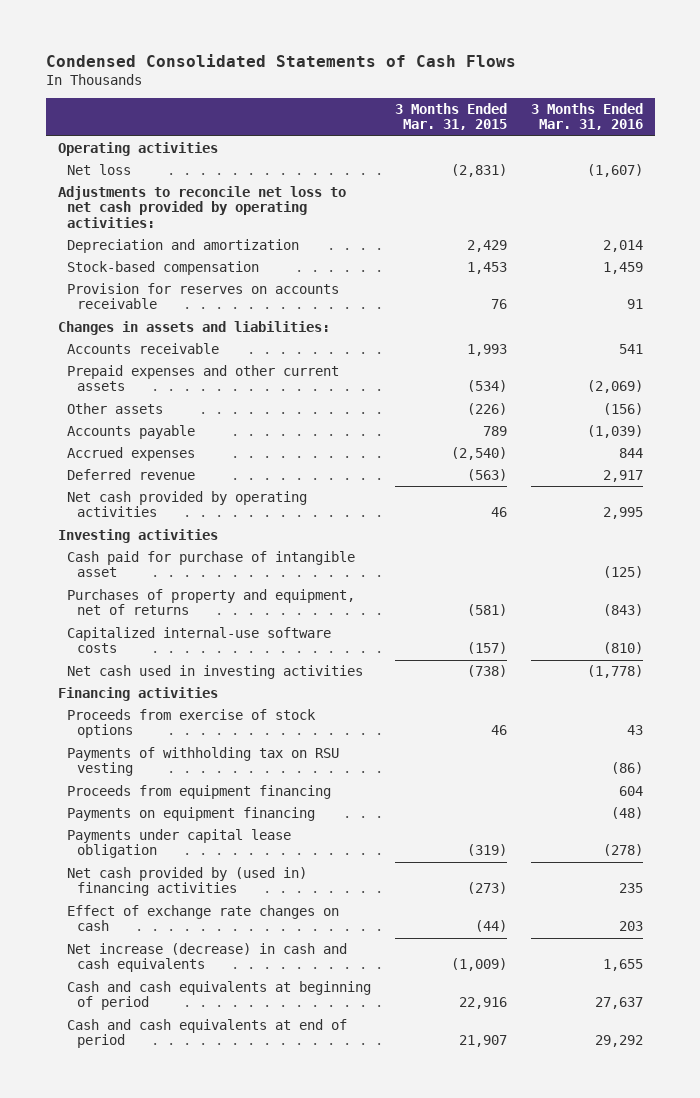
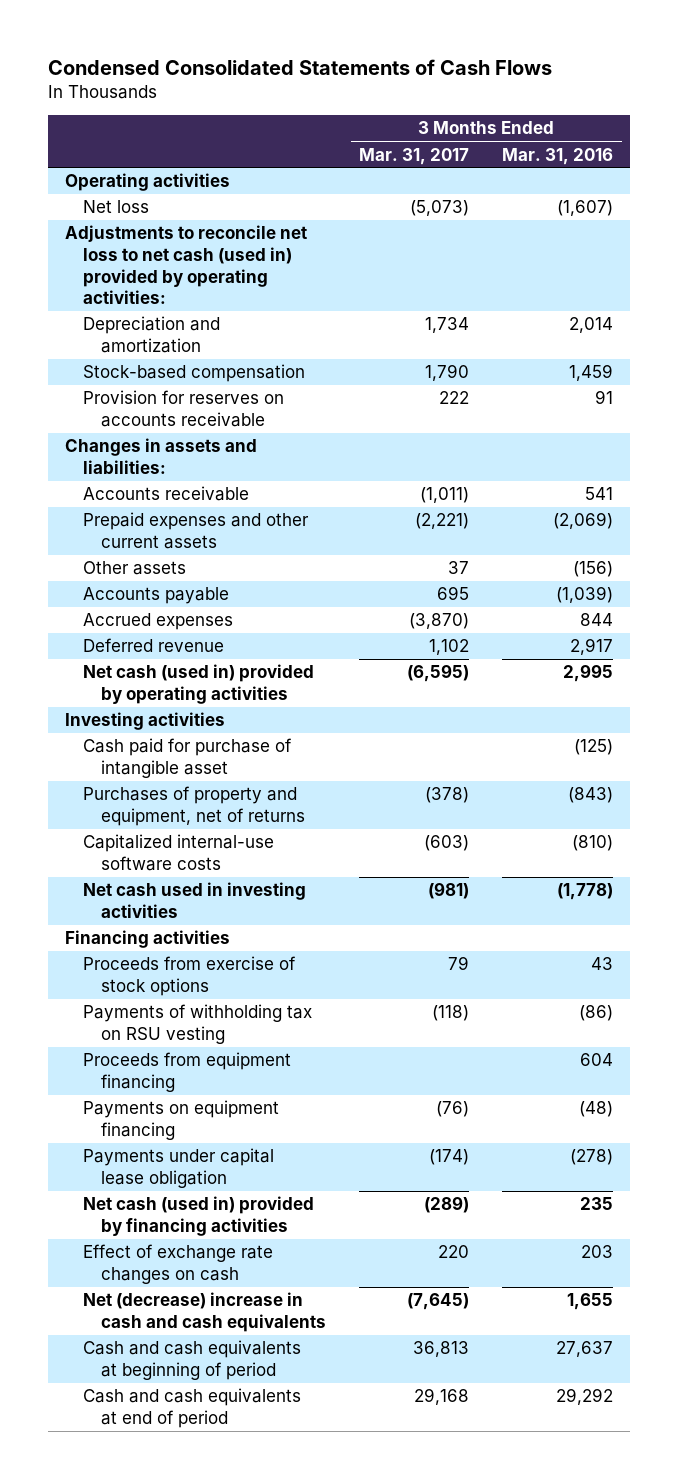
[395,102,508,131] 3 Months Ended Mar. 31, 2015 -> none
none -> [358,147,469,165] Mar. 31, 2017
[57,185,346,229] Adjustments to reconcile net loss to net cash provided by operating activities: -> [64,225,307,305] Adjustments to reconcile net loss to net cash (used in) provided by operating activities:
[67,490,308,518] Net cash provided by operating activities -> [82,664,314,705] Net cash (used in) provided by operating activities
[67,866,308,897] Net cash provided by (used in) financing activities -> [82,1196,314,1237] Net cash (used in) provided by financing activities
[67,942,348,973] Net increase (decrease) in cash and cash equivalents -> [82,1292,326,1333] Net (decrease) increase in cash and cash equivalents

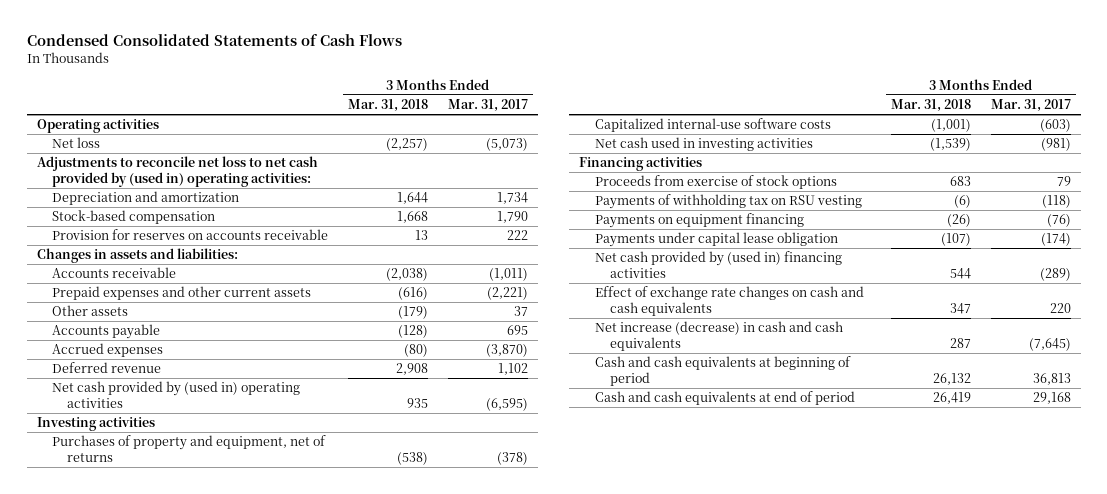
[502,147,614,165] Mar. 31, 2016 -> none
none -> [348,99,429,113] Mar. 31, 2018
[64,225,307,305] Adjustments to reconcile net loss to net cash (used in) provided by operating activities: -> [36,156,318,188] Adjustments to reconcile net loss to net cash provided by (used in) operating activities:
[82,664,314,705] Net cash (used in) provided by operating activities -> [52,381,301,409] Net cash provided by (used in) operating activities
[82,738,292,779] Cash paid for purchase of intangible asset -> none
[82,1052,291,1093] Proceeds from equipment financing -> none
[82,1196,314,1237] Net cash (used in) provided by financing activities -> [594,251,842,279] Net cash provided by (used in) financing activities
[82,1244,273,1285] Effect of exchange rate changes on cash -> [594,286,864,317] Effect of exchange rate changes on cash and cash equivalents
[82,1292,326,1333] Net (decrease) increase in cash and cash equivalents -> [594,321,843,352] Net increase (decrease) in cash and cash equivalents

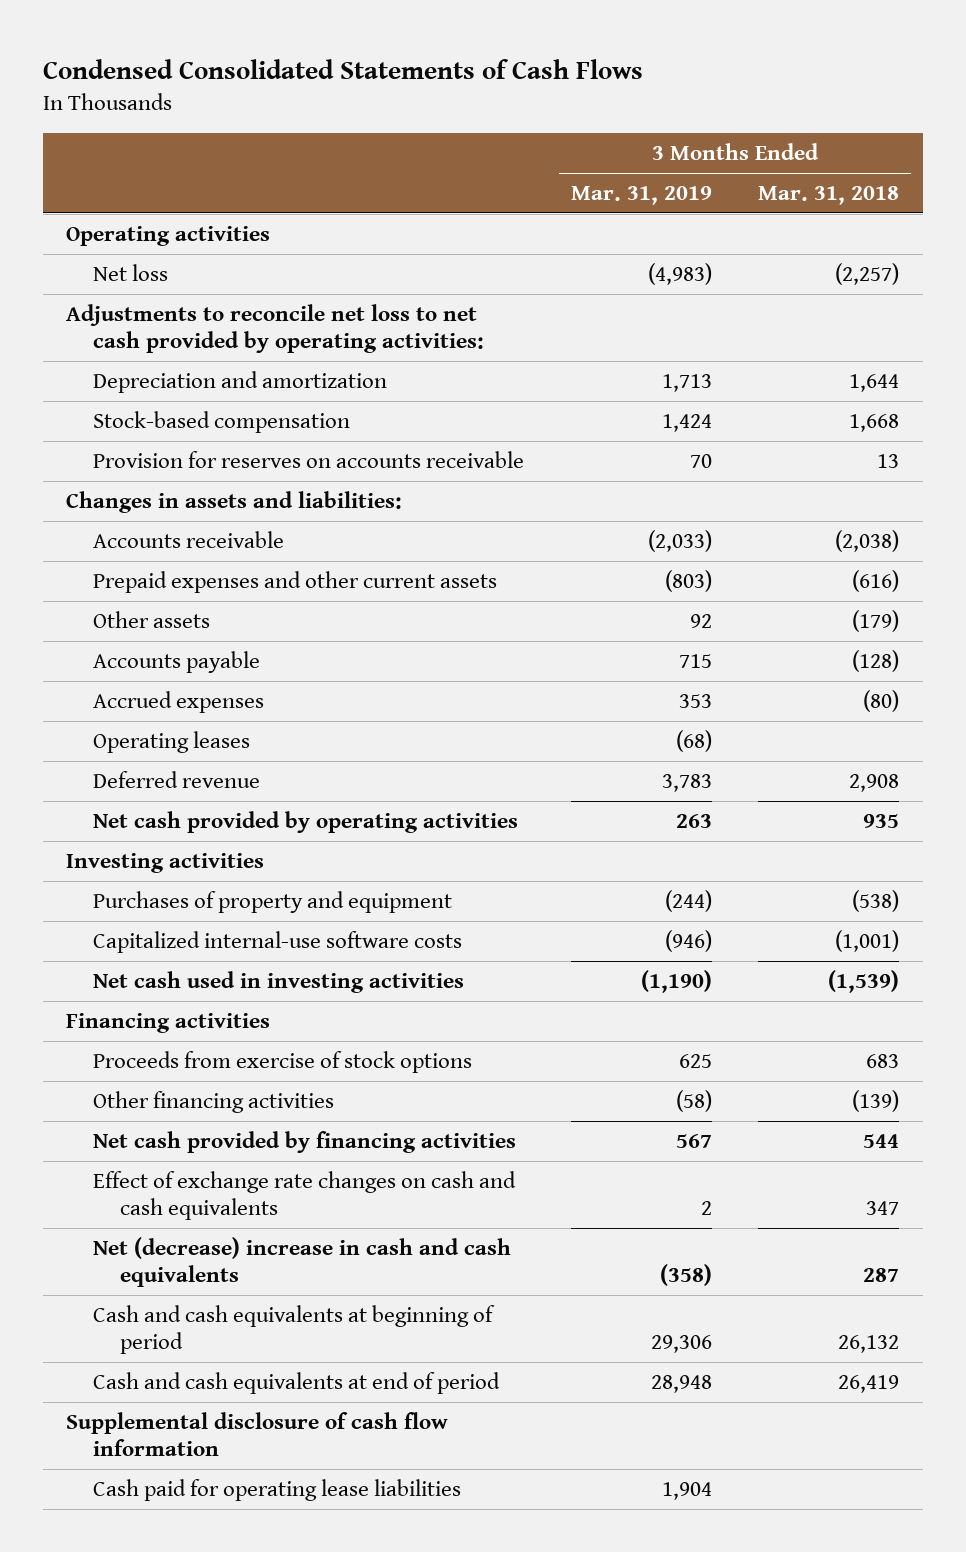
[448,99,529,113] Mar. 31, 2017 -> none
none -> [570,186,712,206] Mar. 31, 2019
[36,156,318,188] Adjustments to reconcile net loss to net cash provided by (used in) operating activities: -> [66,304,485,354] Adjustments to reconcile net loss to net cash provided by operating activities:
none -> [93,731,251,754] Operating leases
[52,381,301,409] Net cash provided by (used in) operating activities -> [93,811,519,834] Net cash provided by operating activities
[52,435,327,463] Purchases of property and equipment, net of returns -> [93,891,453,914] Purchases of property and equipment
[594,194,862,210] Payments of withholding tax on RSU vesting -> none
[594,213,804,229] Payments on equipment financing -> none
[594,232,838,248] Payments under capital lease obligation -> none
none -> [93,1091,335,1114] Other financing activities
[594,251,842,279] Net cash provided by (used in) financing activities -> [93,1131,517,1154] Net cash provided by financing activities
[594,321,843,352] Net increase (decrease) in cash and cash equivalents -> [93,1237,512,1288] Net (decrease) increase in cash and cash equivalents
none -> [66,1412,449,1457] Supplemental disclosure of cash flow information
none -> [93,1479,462,1502] Cash paid for operating lease liabilities

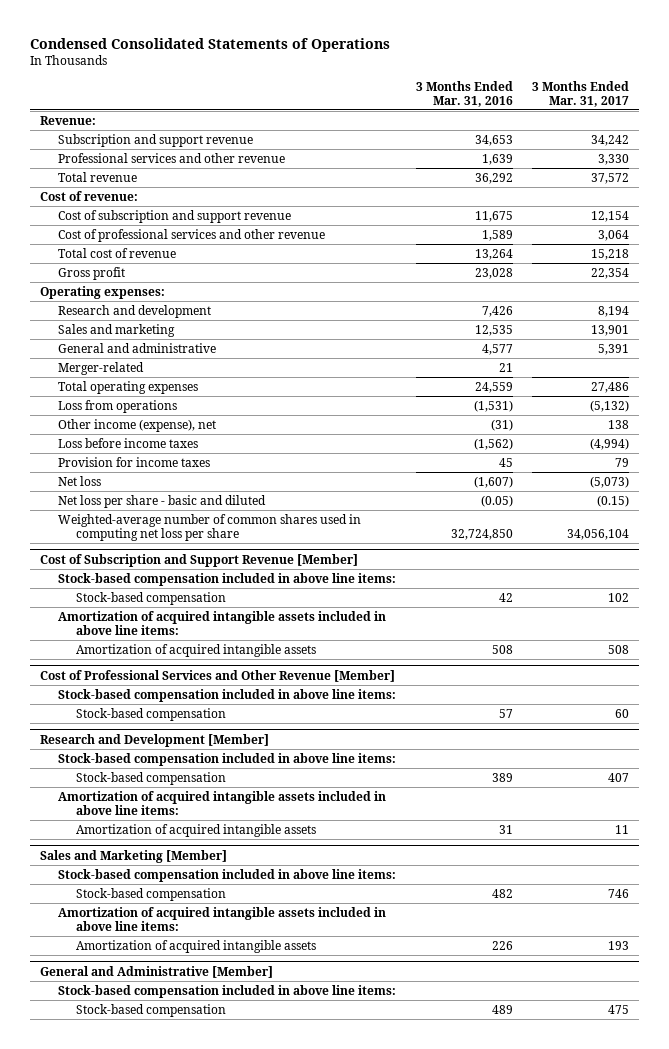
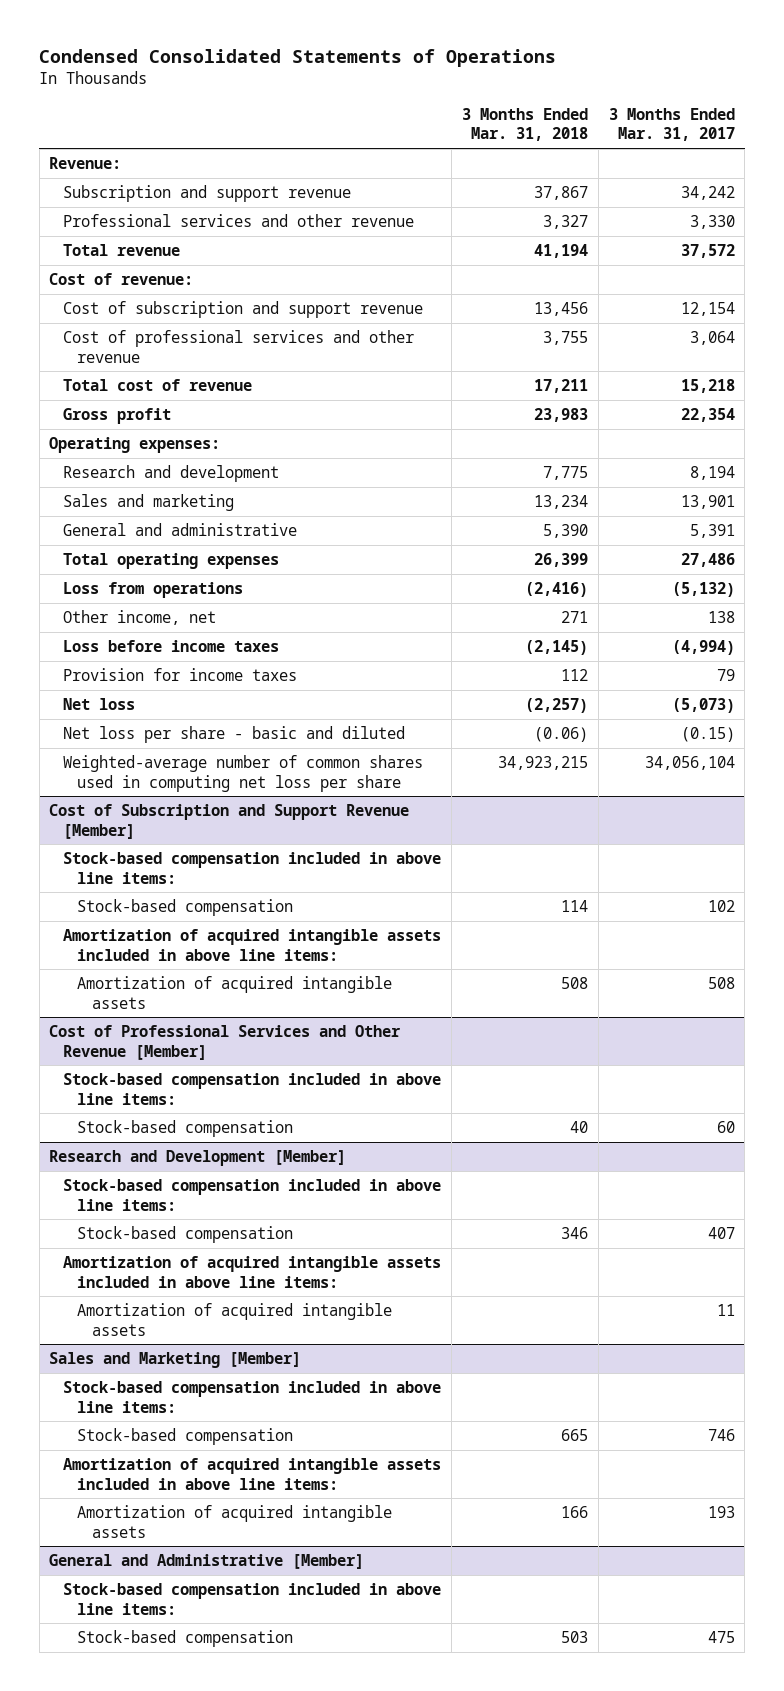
[415,80,513,107] 3 Months Ended Mar. 31, 2016 -> none
none -> [462,107,589,142] 3 Months Ended Mar. 31, 2018
[57,361,144,375] Merger-related -> none
[57,418,216,432] Other income (expense), net -> [63,609,217,625] Other income, net

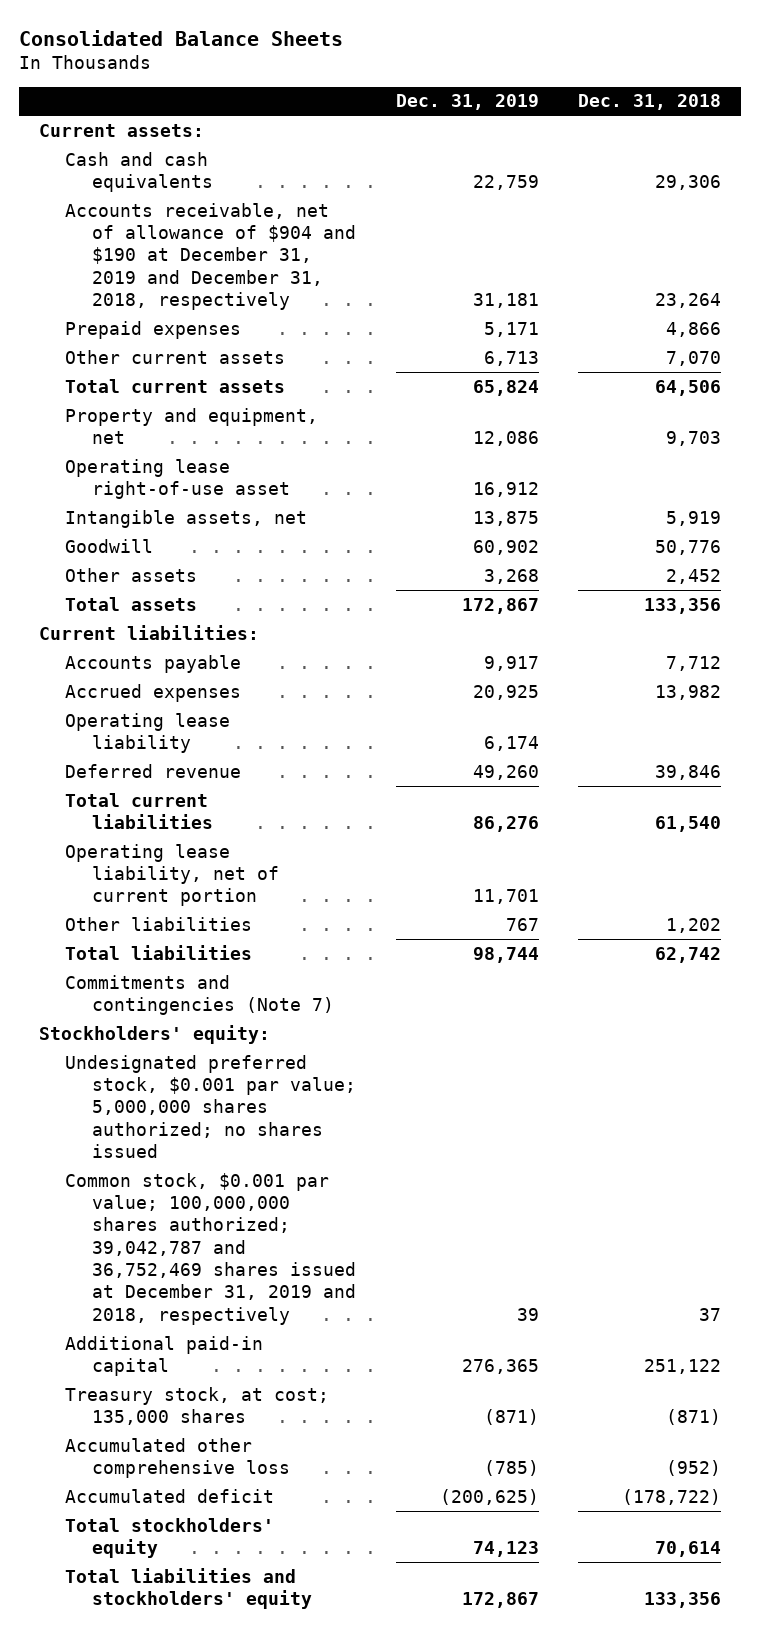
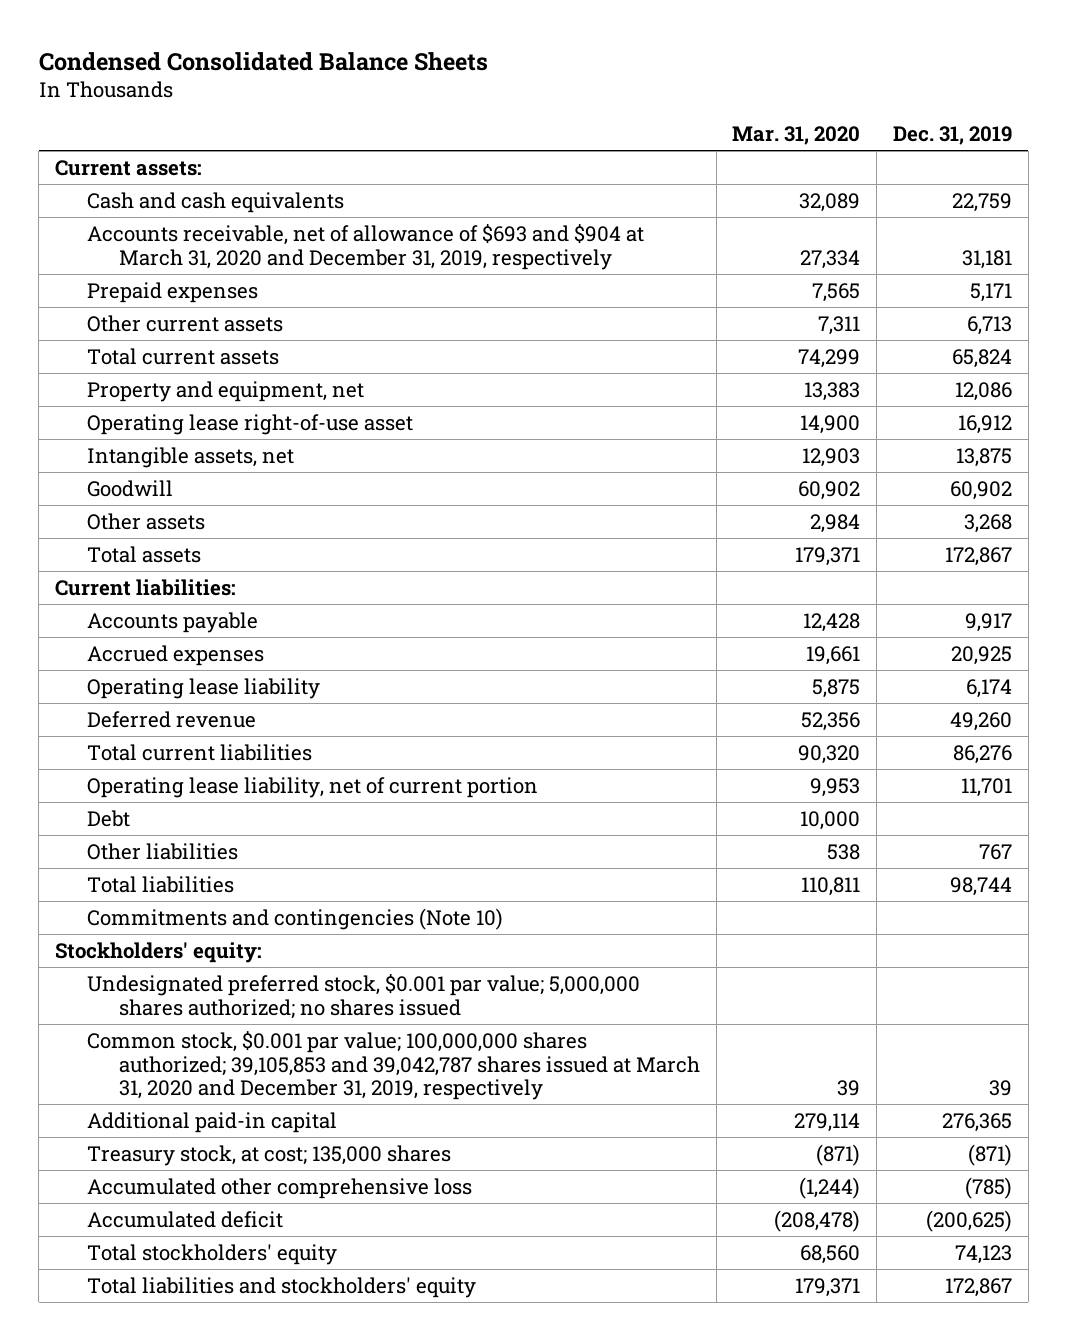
[18,29,343,46] Consolidated Balance Sheets -> [38,52,488,72] Condensed Consolidated Balance Sheets
[578,94,722,111] Dec. 31, 2018 -> none
none -> [732,126,861,146] Mar. 31, 2020
[65,202,356,311] Accounts receivable, net of allowance of $904 and $190 at December 31, 2019 and December 31, 2018, respectively -> [86,223,644,270] Accounts receivable, net of allowance of $693 and $904 at March 31, 2020 and December 31, 2019, respectively
none -> [86,809,130,827] Debt
[65,974,334,1015] Commitments and contingencies (Note 7) -> [86,907,503,930] Commitments and contingencies (Note 10)
[65,1172,356,1325] Common stock, $0.001 par value; 100,000,000 shares authorized; 39,042,787 and 36,752,469 shares issued at December 31, 2019 and 2018, respectively -> [86,1030,700,1101] Common stock, $0.001 par value; 100,000,000 shares authorized; 39,105,853 and 39,042,787 shares issued at March 31, 2020 and December 31, 2019, respectively

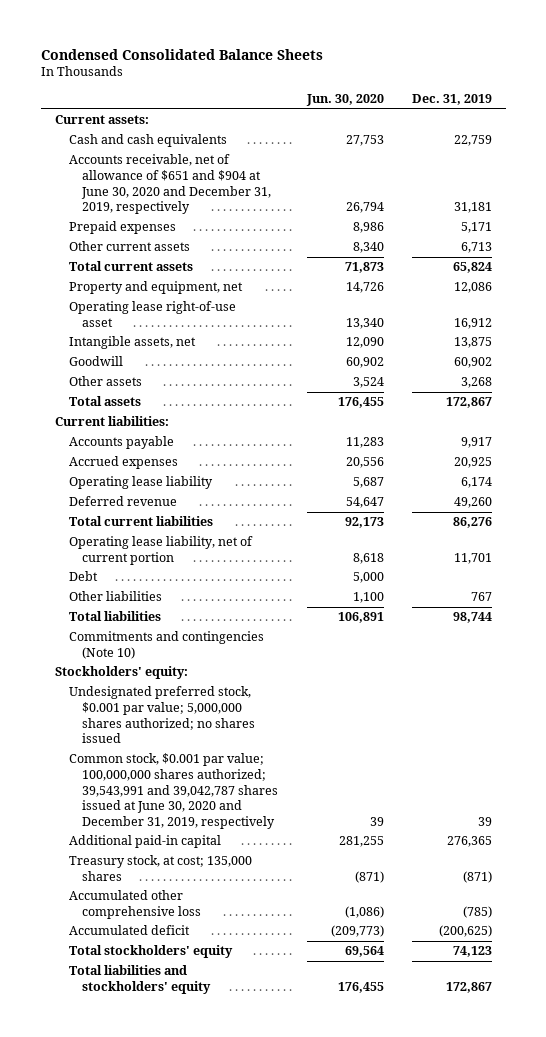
[732,126,861,146] Mar. 31, 2020 -> none
none -> [305,94,384,107] Jun. 30, 2020
[86,223,644,270] Accounts receivable, net of allowance of $693 and $904 at March 31, 2020 and December 31, 2019, respectively -> [68,154,272,215] Accounts receivable, net of allowance of $651 and $904 at June 30, 2020 and December 31, 2019, respectively
[86,1030,700,1101] Common stock, $0.001 par value; 100,000,000 shares authorized; 39,105,853 and 39,042,787 shares issued at March 31, 2020 and December 31, 2019, respectively -> [68,753,279,829] Common stock, $0.001 par value; 100,000,000 shares authorized; 39,543,991 and 39,042,787 shares issued at June 30, 2020 and December 31, 2019, respectively

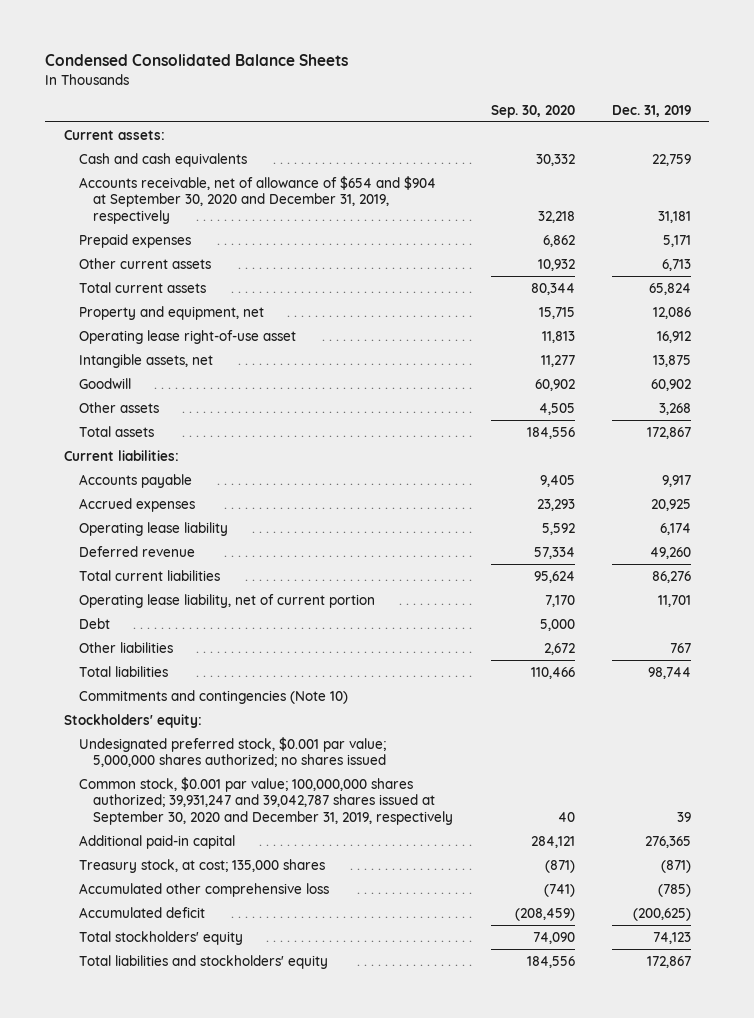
[305,94,384,107] Jun. 30, 2020 -> none
none -> [490,104,575,118] Sep. 30, 2020
[68,154,272,215] Accounts receivable, net of allowance of $651 and $904 at June 30, 2020 and December 31, 2019, respectively -> [78,175,436,224] Accounts receivable, net of allowance of $654 and $904 at September 30, 2020 and December 31, 2019, respectively
[68,753,279,829] Common stock, $0.001 par value; 100,000,000 shares authorized; 39,543,991 and 39,042,787 shares issued at June 30, 2020 and December 31, 2019, respectively -> [78,776,454,825] Common stock, $0.001 par value; 100,000,000 shares authorized; 39,931,247 and 39,042,787 shares issued at September 30, 2020 and December 31, 2019, respectively

